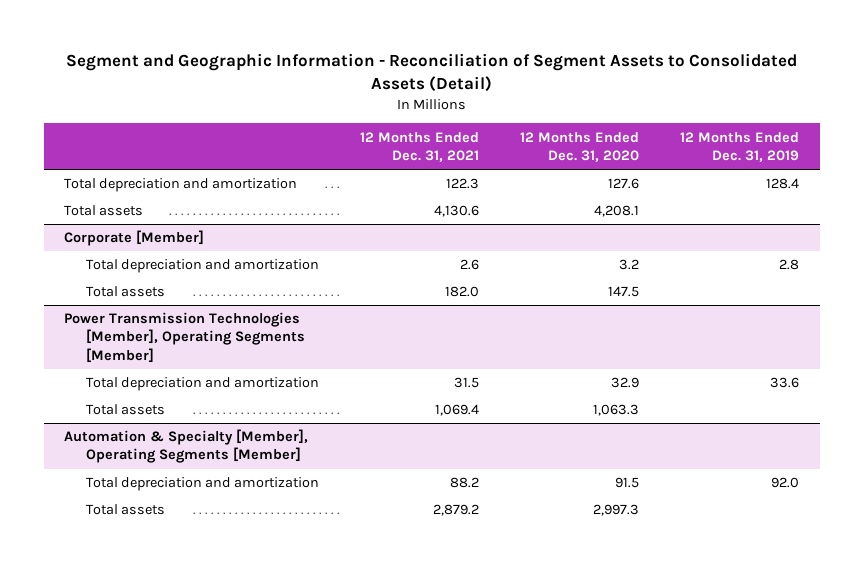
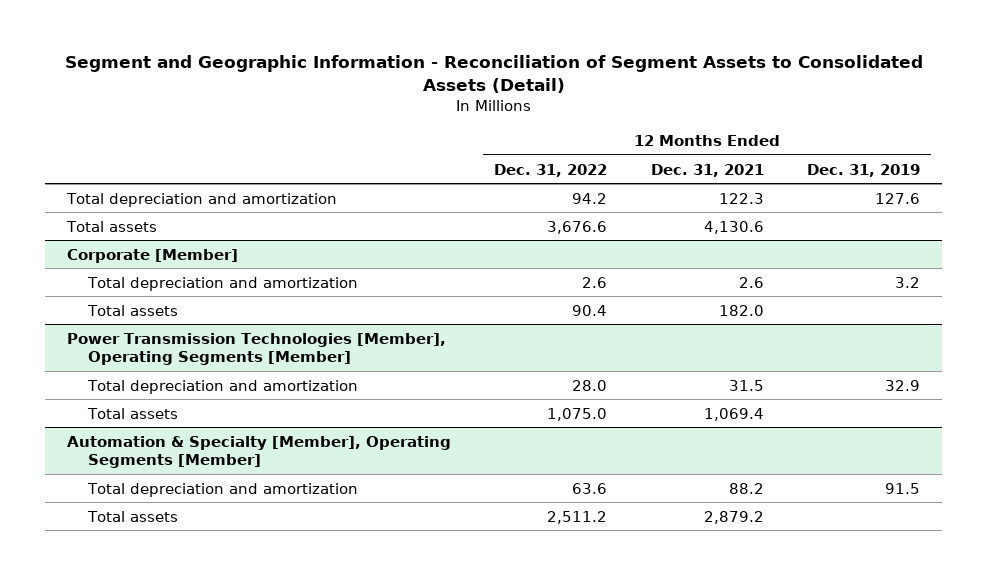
[520,131,640,162] 12 Months Ended Dec. 31, 2020 -> none
none -> [494,163,608,177] Dec. 31, 2022
[766,178,800,190] 128.4 -> [875,192,921,204] 127.6
[779,259,800,271] 2.8 -> [895,276,921,288] 3.2
[770,377,800,389] 33.6 -> [885,379,921,391] 32.9
[771,477,800,489] 92.0 -> [885,482,921,494] 91.5

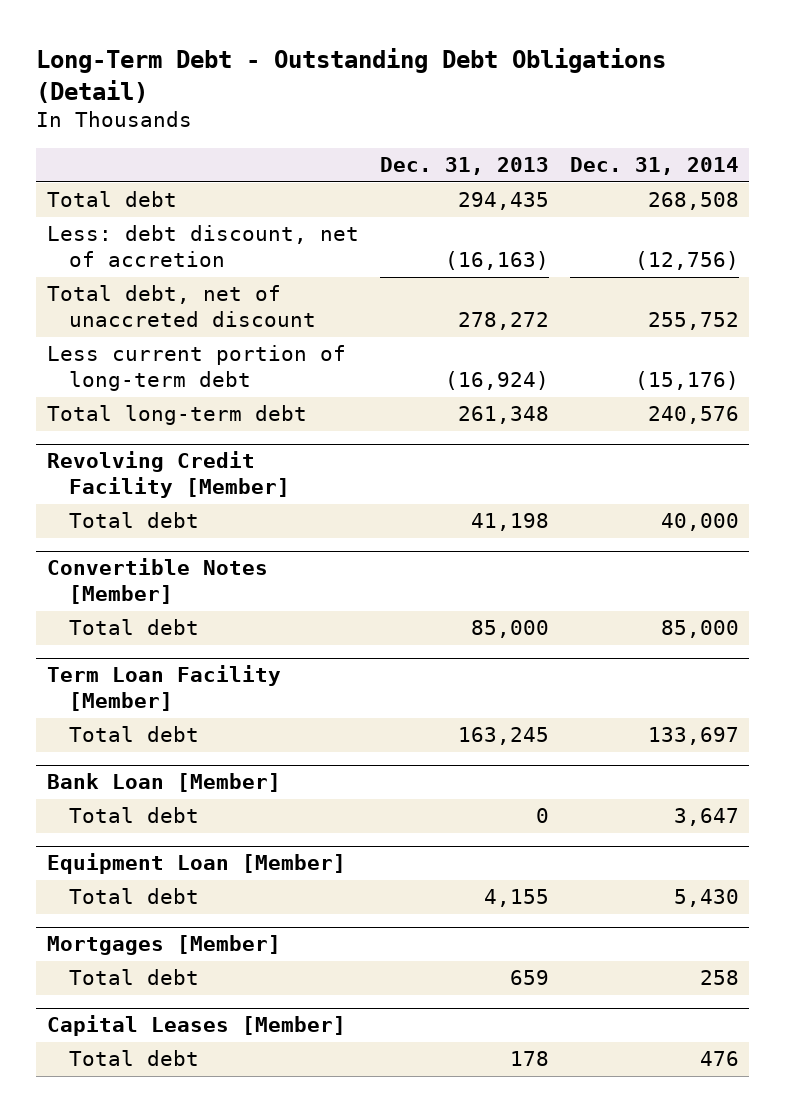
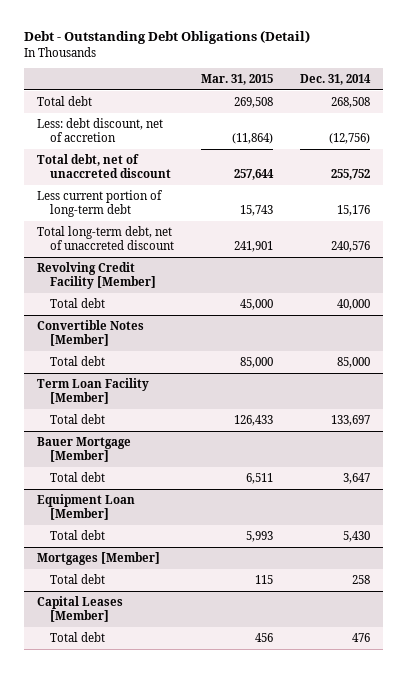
[36,47,667,103] Long-Term Debt - Outstanding Debt Obligations (Detail) -> [23,30,310,45] Debt - Outstanding Debt Obligations (Detail)
[379,157,549,176] Dec. 31, 2013 -> none
none -> [200,74,273,86] Mar. 31, 2015
[634,371,739,391] (15,176) -> [336,204,370,216] 15,176
[46,405,307,426] Total long-term debt -> [37,226,174,250] Total long-term debt, net of unaccreted discount
[46,773,281,793] Bank Loan [Member] -> none
none -> [37,437,132,462] Bauer Mortgage [Member]

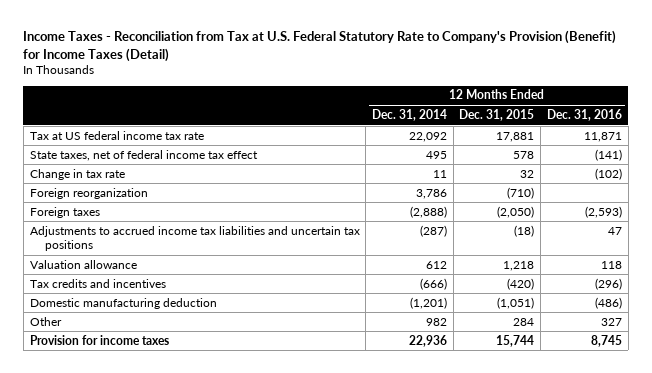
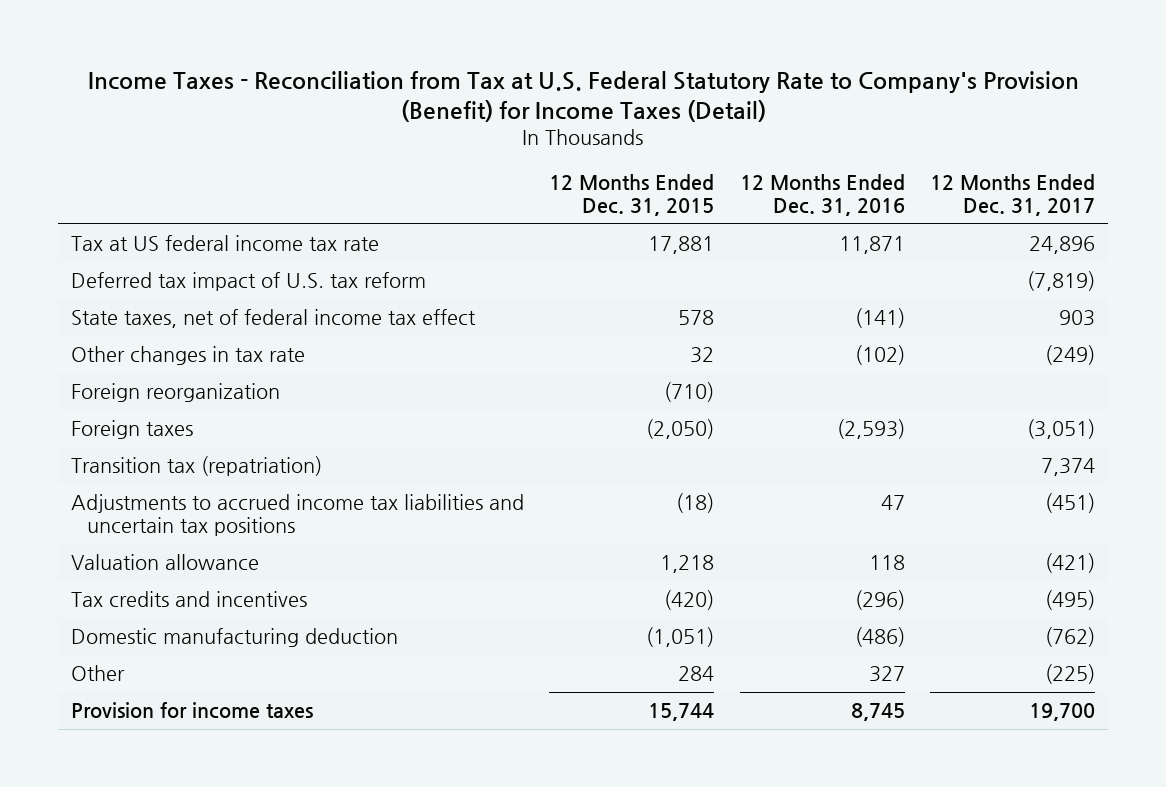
[372,108,448,121] Dec. 31, 2014 -> none
none -> [930,174,1096,216] 12 Months Ended Dec. 31, 2017
none -> [70,272,426,292] Deferred tax impact of U.S. tax reform
[29,168,125,180] Change in tax rate -> [70,346,305,366] Other changes in tax rate
none -> [70,456,322,477] Transition tax (repatriation)

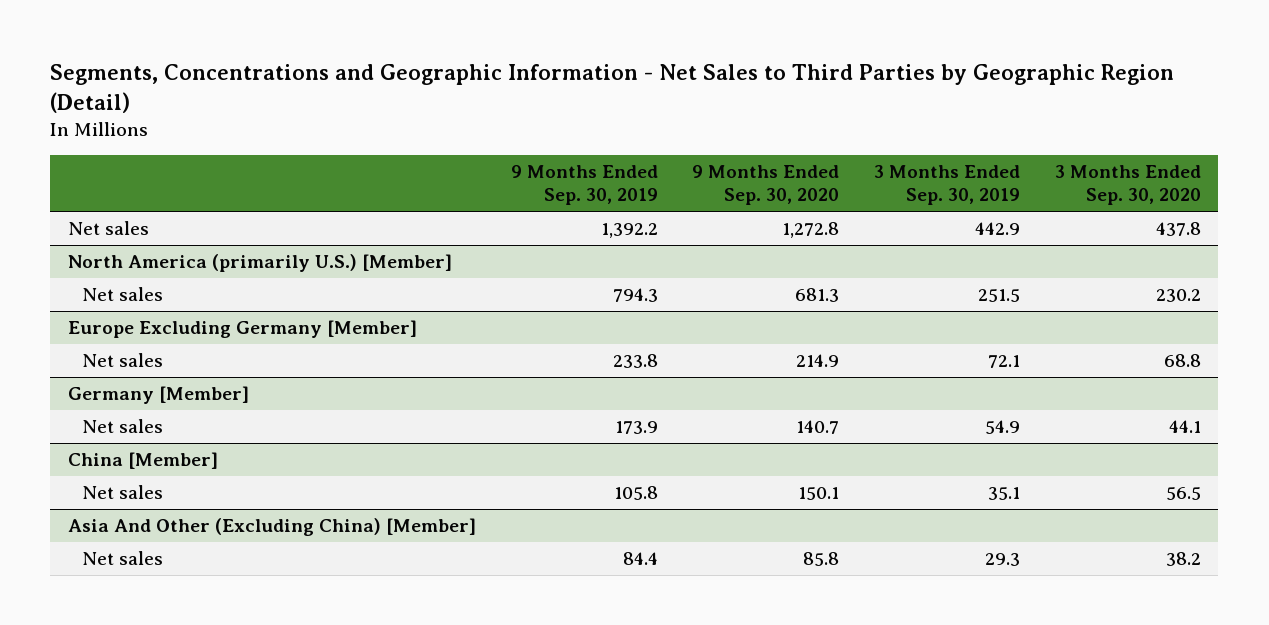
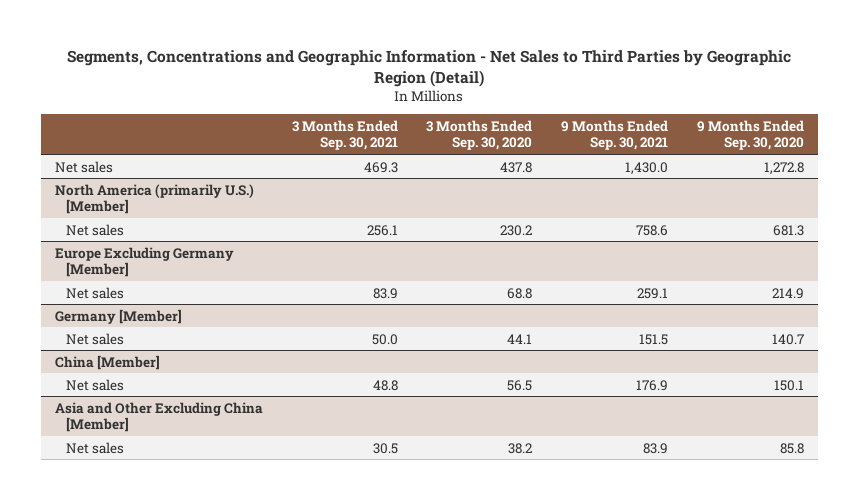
[510,164,658,206] 9 Months Ended Sep. 30, 2019 -> none
[874,164,1021,206] 3 Months Ended Sep. 30, 2019 -> none
none -> [291,119,398,151] 3 Months Ended Sep. 30, 2021
none -> [560,119,668,151] 9 Months Ended Sep. 30, 2021
[67,517,476,536] Asia And Other (Excluding China) [Member] -> [55,401,264,433] Asia and Other Excluding China [Member]

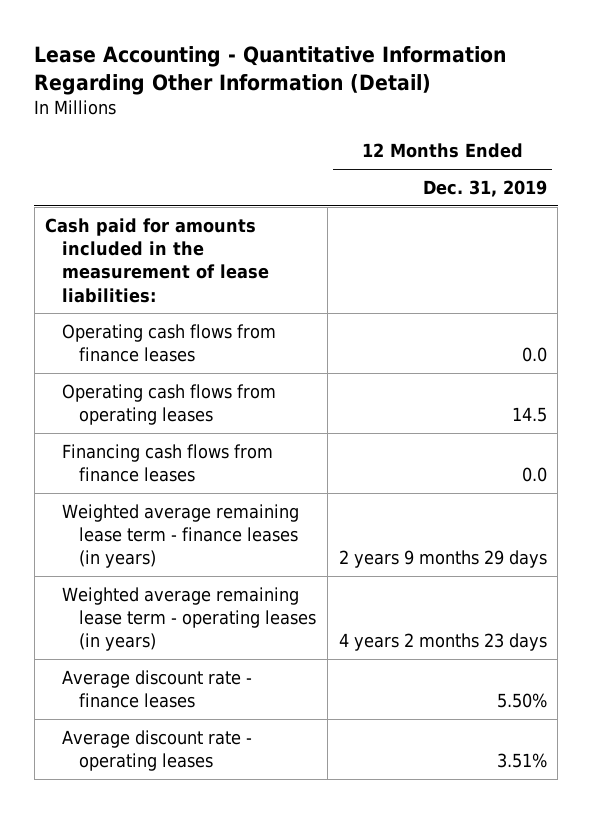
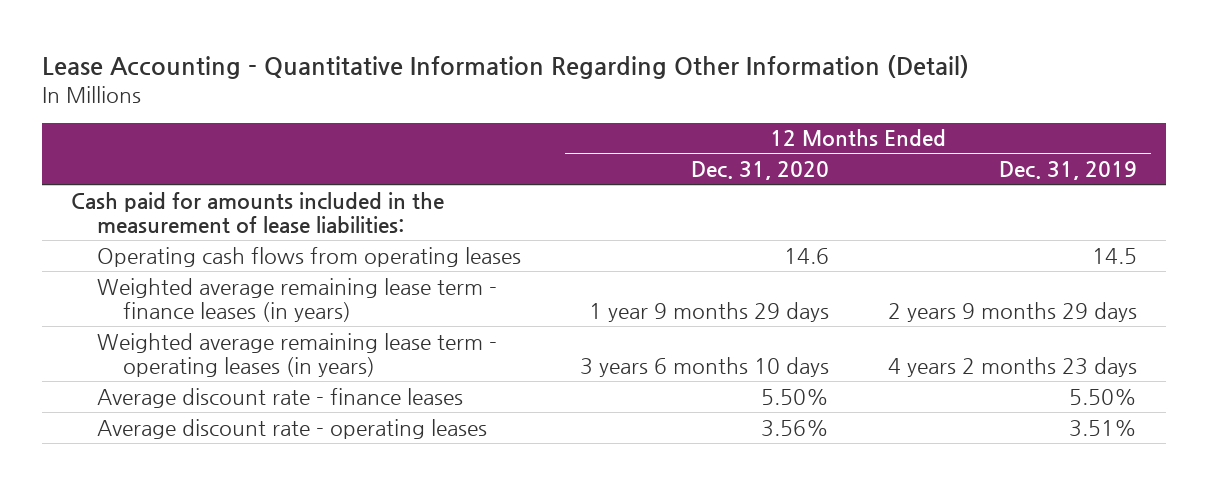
none -> [690,161,829,181] Dec. 31, 2020
[62,323,277,363] Operating cash flows from finance leases -> none
[62,443,274,483] Financing cash flows from finance leases -> none

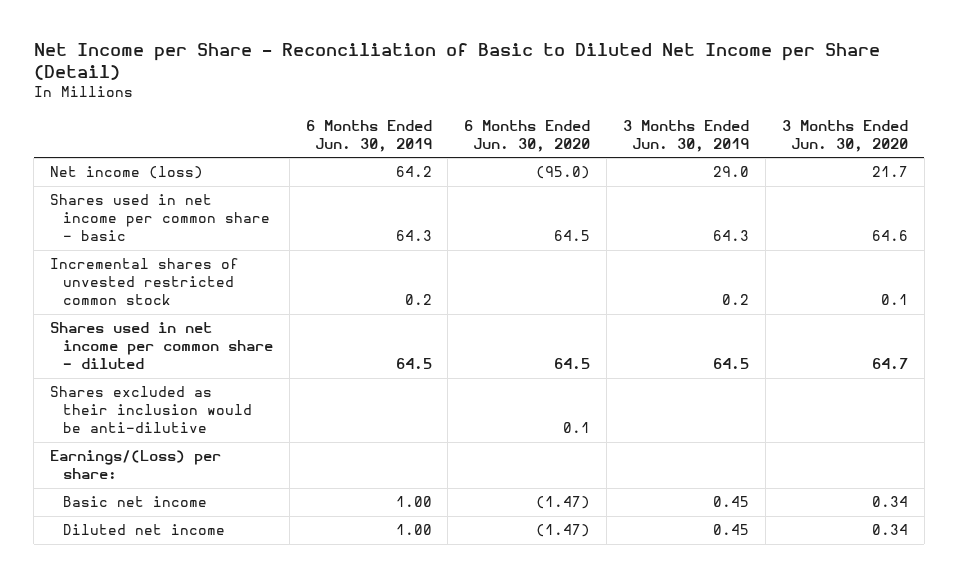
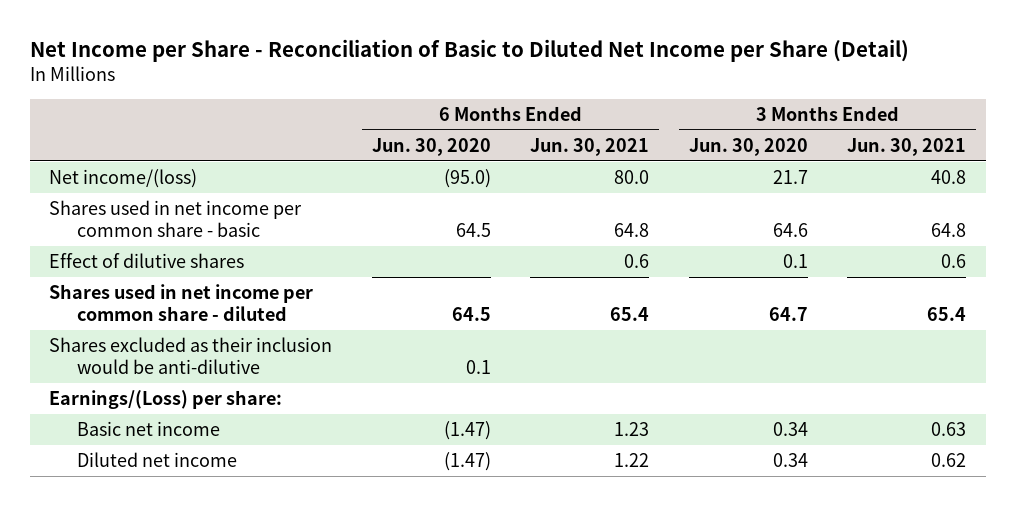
[305,119,432,152] 6 Months Ended Jun. 30, 2019 -> none
[623,119,750,152] 3 Months Ended Jun. 30, 2019 -> none
none -> [530,137,650,156] Jun. 30, 2021
none -> [847,137,967,156] Jun. 30, 2021
[50,166,204,180] Net income (loss) -> [49,168,198,188] Net income/(loss)
[50,258,240,305] Incremental shares of unvested restricted common stock -> none
none -> [49,252,245,268] Effect of dilutive shares

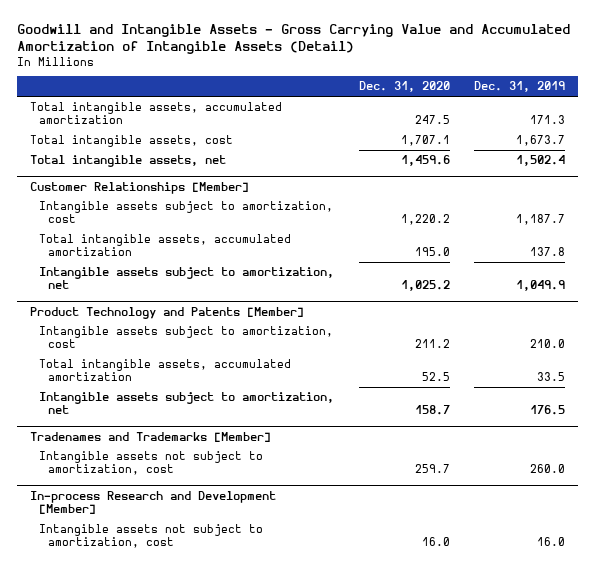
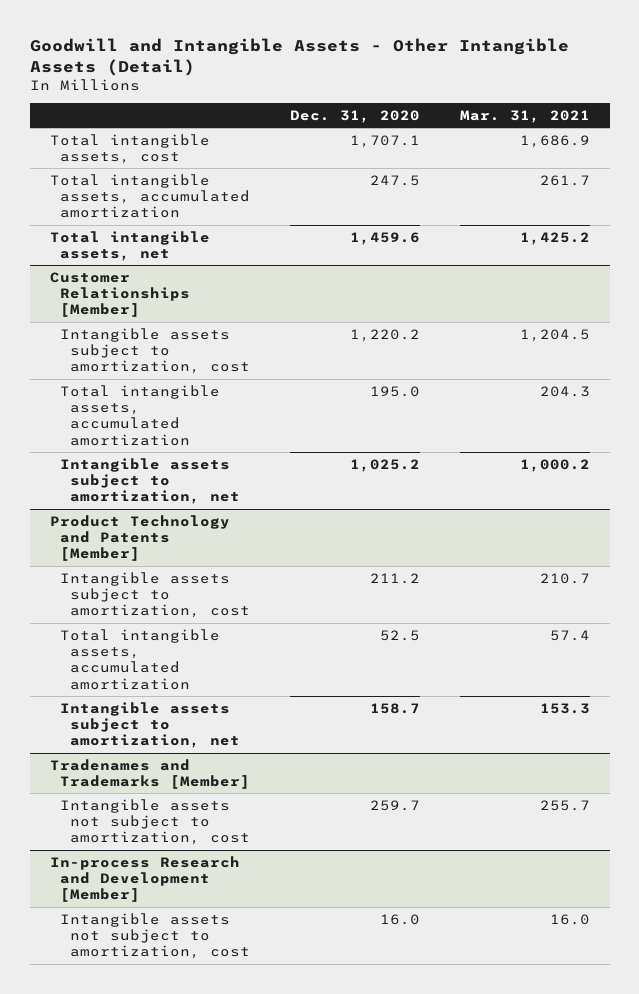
[17,24,571,55] Goodwill and Intangible Assets - Gross Carrying Value and Accumulated Amortization of Intangible Assets (Detail) -> [29,37,569,76] Goodwill and Intangible Assets - Other Intangible Assets (Detail)
[474,81,566,93] Dec. 31, 2019 -> none
none -> [459,110,590,124] Mar. 31, 2021
[29,101,282,125] Total intangible assets, accumulated amortization -> [49,173,250,219] Total intangible assets, accumulated amortization

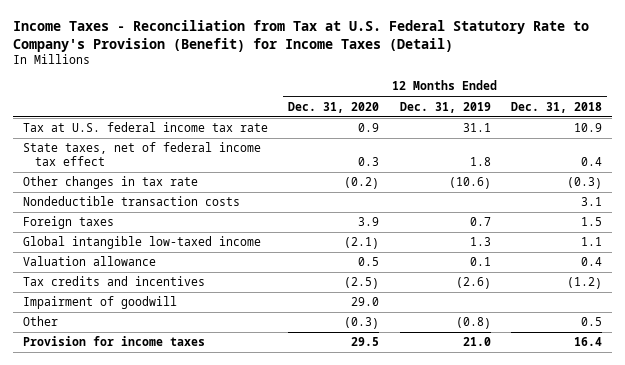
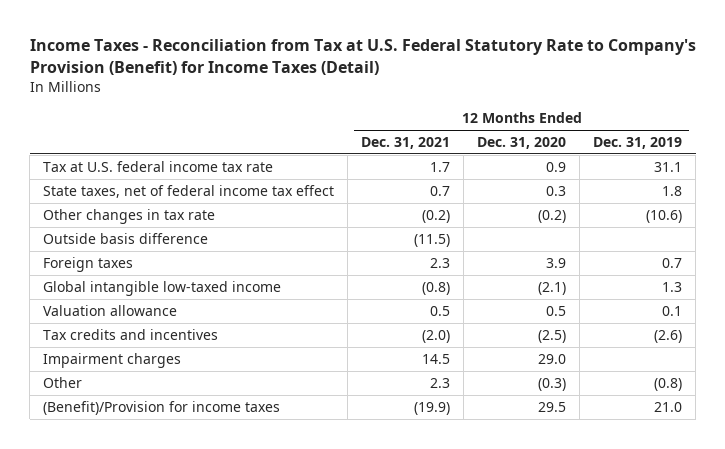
[511,101,603,113] Dec. 31, 2018 -> none
none -> [361,137,451,150] Dec. 31, 2021
[23,196,241,207] Nondeductible transaction costs -> none
none -> [43,232,209,244] Outside basis difference
[23,296,178,310] Impairment of goodwill -> [43,352,182,368] Impairment charges
[23,336,206,347] Provision for income taxes -> [43,400,281,415] (Benefit)/Provision for income taxes

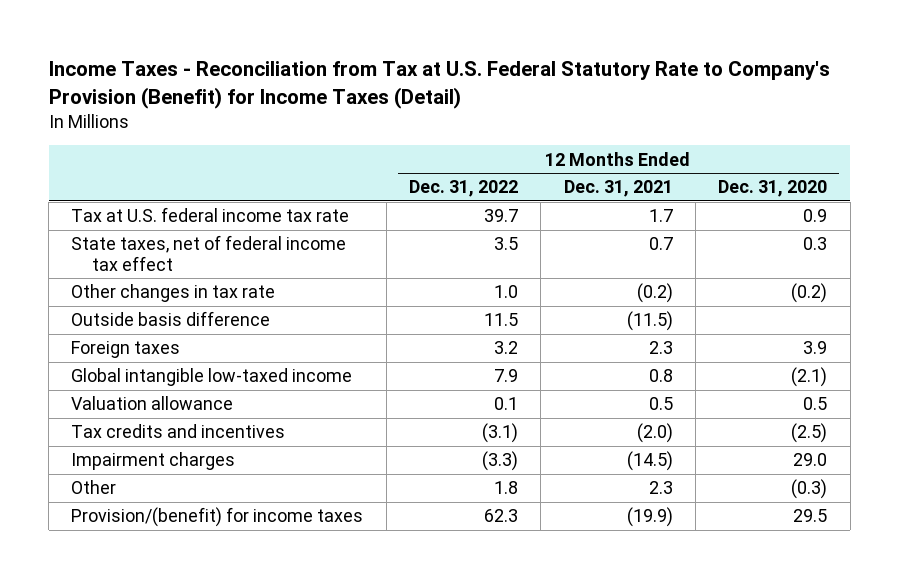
[593,137,683,150] Dec. 31, 2019 -> none
none -> [408,180,518,198] Dec. 31, 2022
[422,281,451,295] (0.8) -> [648,369,673,383] 0.8
[422,353,451,364] 14.5 -> [626,451,673,472] (14.5)
[43,400,281,415] (Benefit)/Provision for income taxes -> [71,507,364,528] Provision/(benefit) for income taxes

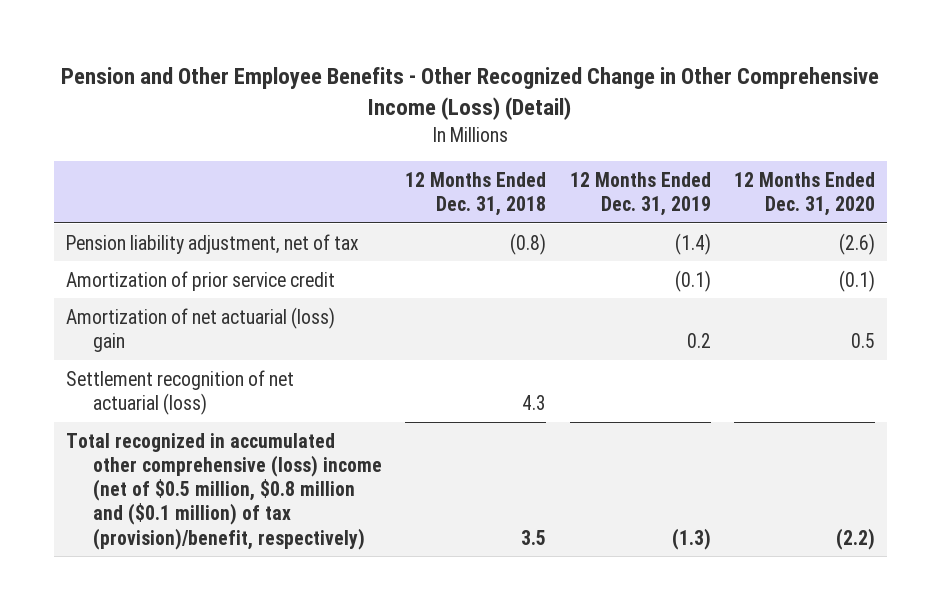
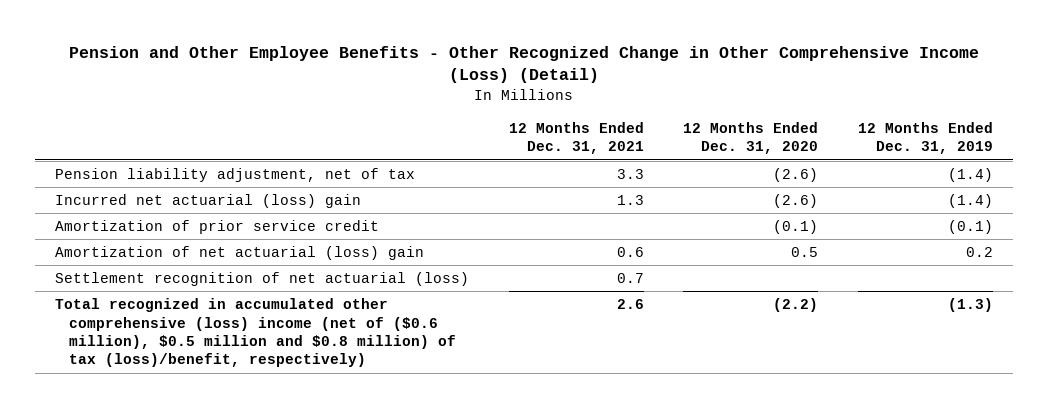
[405,172,547,217] 12 Months Ended Dec. 31, 2018 -> none
none -> [508,121,644,155] 12 Months Ended Dec. 31, 2021
none -> [55,194,362,209] Incurred net actuarial (loss) gain
[65,432,383,550] Total recognized in accumulated other comprehensive (loss) income (net of $0.5 million, $0.8 million and ($0.1 million) of tax (provision)/benefit, respectively) -> [55,298,457,368] Total recognized in accumulated other comprehensive (loss) income (net of ($0.6 million), $0.5 million and $0.8 million) of tax (loss)/benefit, respectively)

